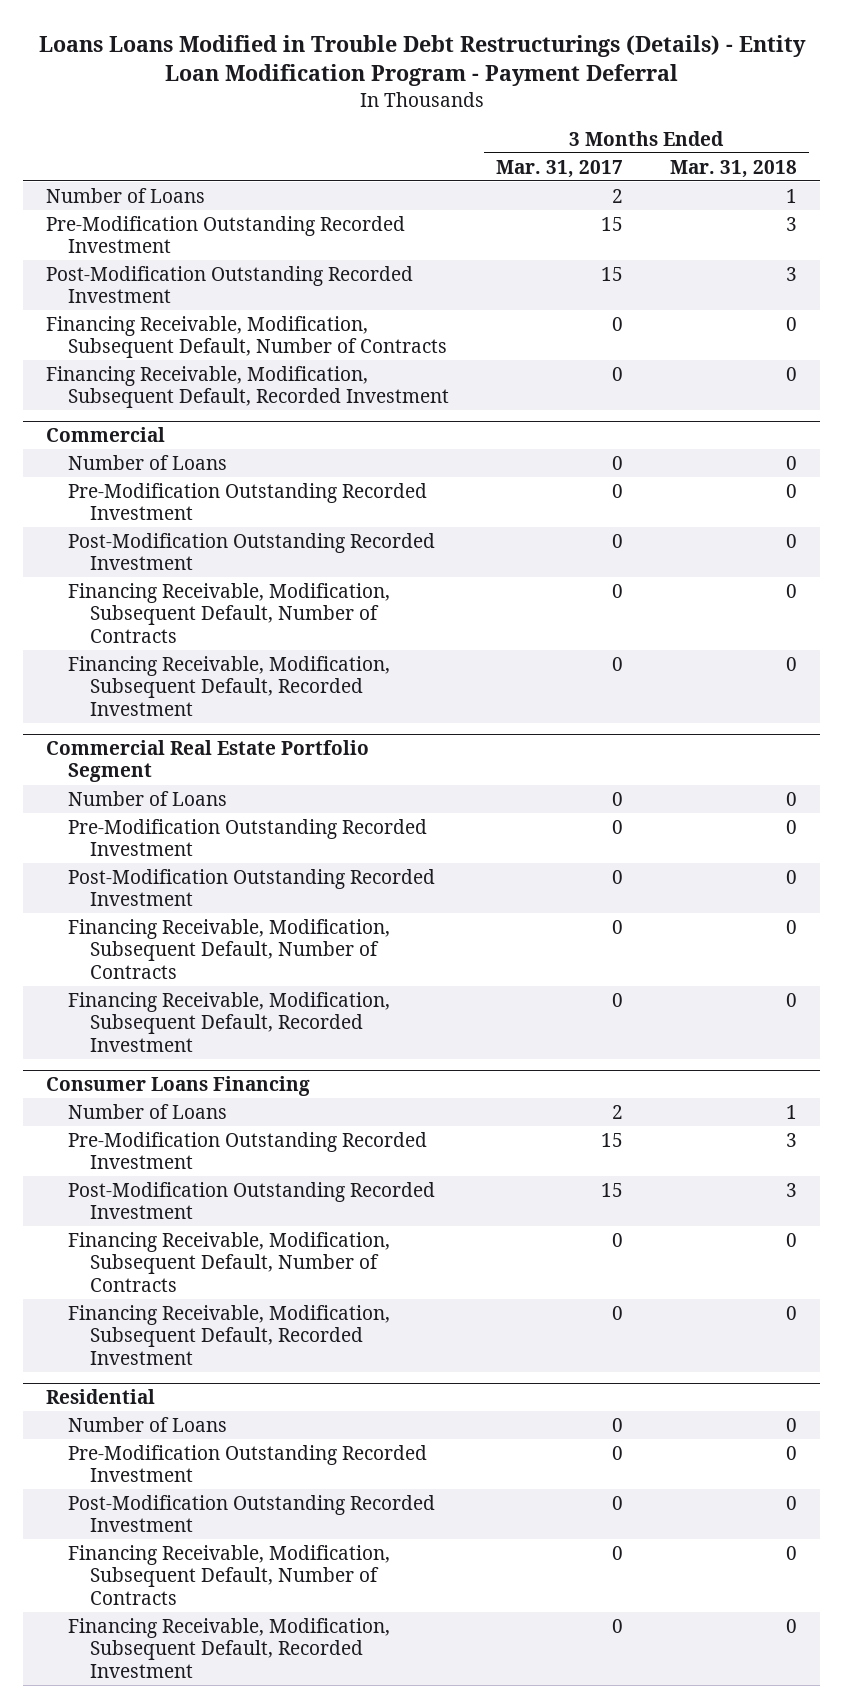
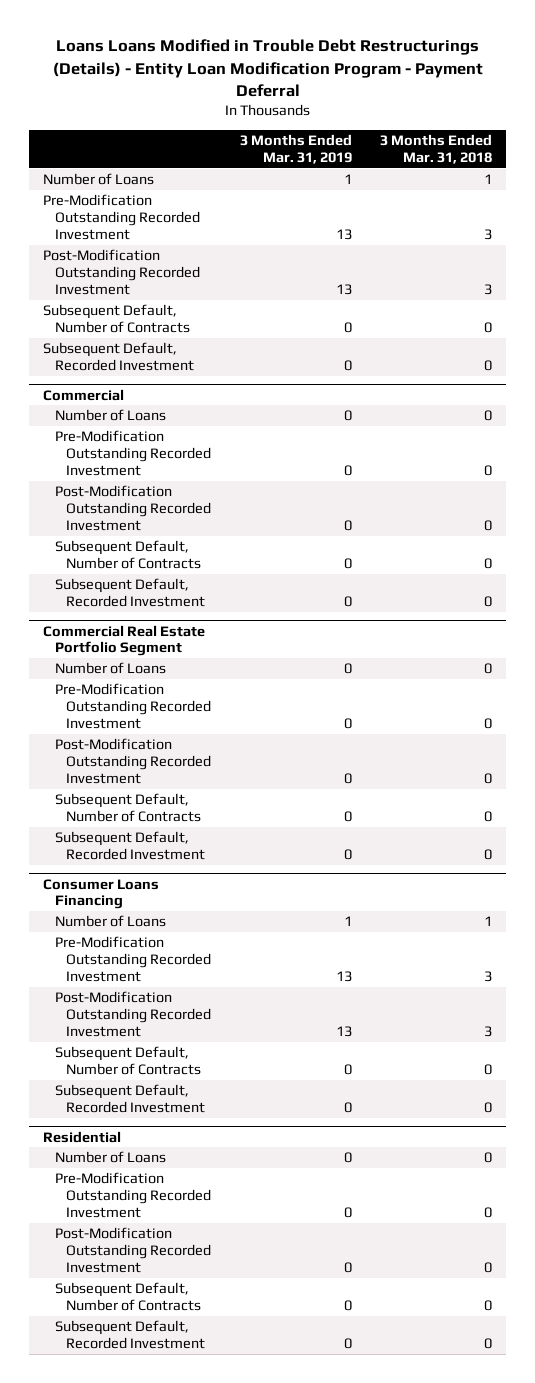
[495,159,623,178] Mar. 31, 2017 -> none
none -> [239,133,352,164] 3 Months Ended Mar. 31, 2019
[46,315,448,359] Financing Receivable, Modification, Subsequent Default, Number of Contracts -> [43,304,190,334] Subsequent Default, Number of Contracts
[46,365,450,409] Financing Receivable, Modification, Subsequent Default, Recorded Investment -> [43,342,194,372] Subsequent Default, Recorded Investment
[68,582,391,643] Financing Receivable, Modification, Subsequent Default, Number of Contracts -> [54,540,202,570] Subsequent Default, Number of Contracts
[68,655,391,716] Financing Receivable, Modification, Subsequent Default, Recorded Investment -> [54,578,206,608] Subsequent Default, Recorded Investment
[68,918,391,979] Financing Receivable, Modification, Subsequent Default, Number of Contracts -> [54,793,202,823] Subsequent Default, Number of Contracts
[68,991,391,1052] Financing Receivable, Modification, Subsequent Default, Recorded Investment -> [54,831,206,861] Subsequent Default, Recorded Investment
[68,1231,391,1292] Financing Receivable, Modification, Subsequent Default, Number of Contracts -> [54,1046,202,1076] Subsequent Default, Number of Contracts
[68,1304,391,1365] Financing Receivable, Modification, Subsequent Default, Recorded Investment -> [54,1084,206,1114] Subsequent Default, Recorded Investment
[68,1544,391,1605] Financing Receivable, Modification, Subsequent Default, Number of Contracts -> [54,1282,202,1312] Subsequent Default, Number of Contracts
[68,1617,391,1678] Financing Receivable, Modification, Subsequent Default, Recorded Investment -> [54,1320,206,1350] Subsequent Default, Recorded Investment

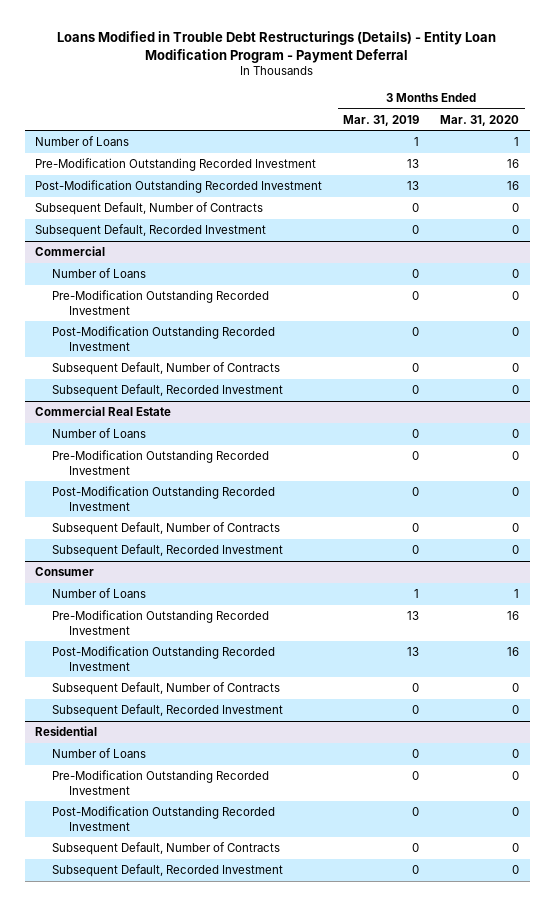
[52,39,483,98] Loans Loans Modified in Trouble Debt Restructurings (Details) - Entity Loan Modification Program - Payment Deferral -> [57,31,497,63] Loans Modified in Trouble Debt Restructurings (Details) - Entity Loan Modification Program - Payment Deferral
[379,133,492,164] 3 Months Ended Mar. 31, 2018 -> none
none -> [440,114,520,126] Mar. 31, 2020
[43,624,206,657] Commercial Real Estate Portfolio Segment -> [35,406,172,417] Commercial Real Estate
[43,878,160,910] Consumer Loans Financing -> [35,567,95,577] Consumer

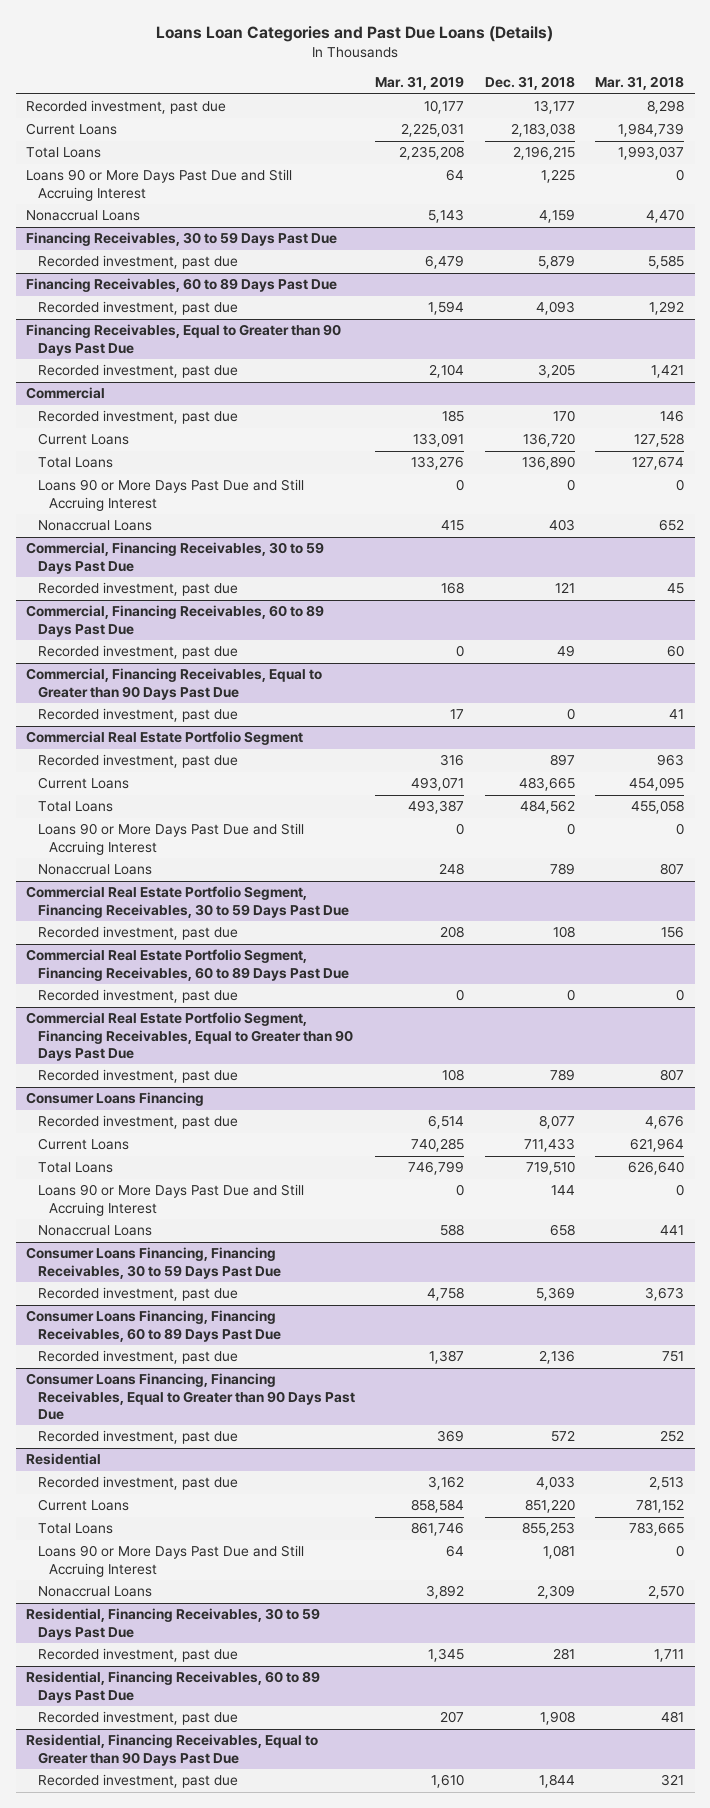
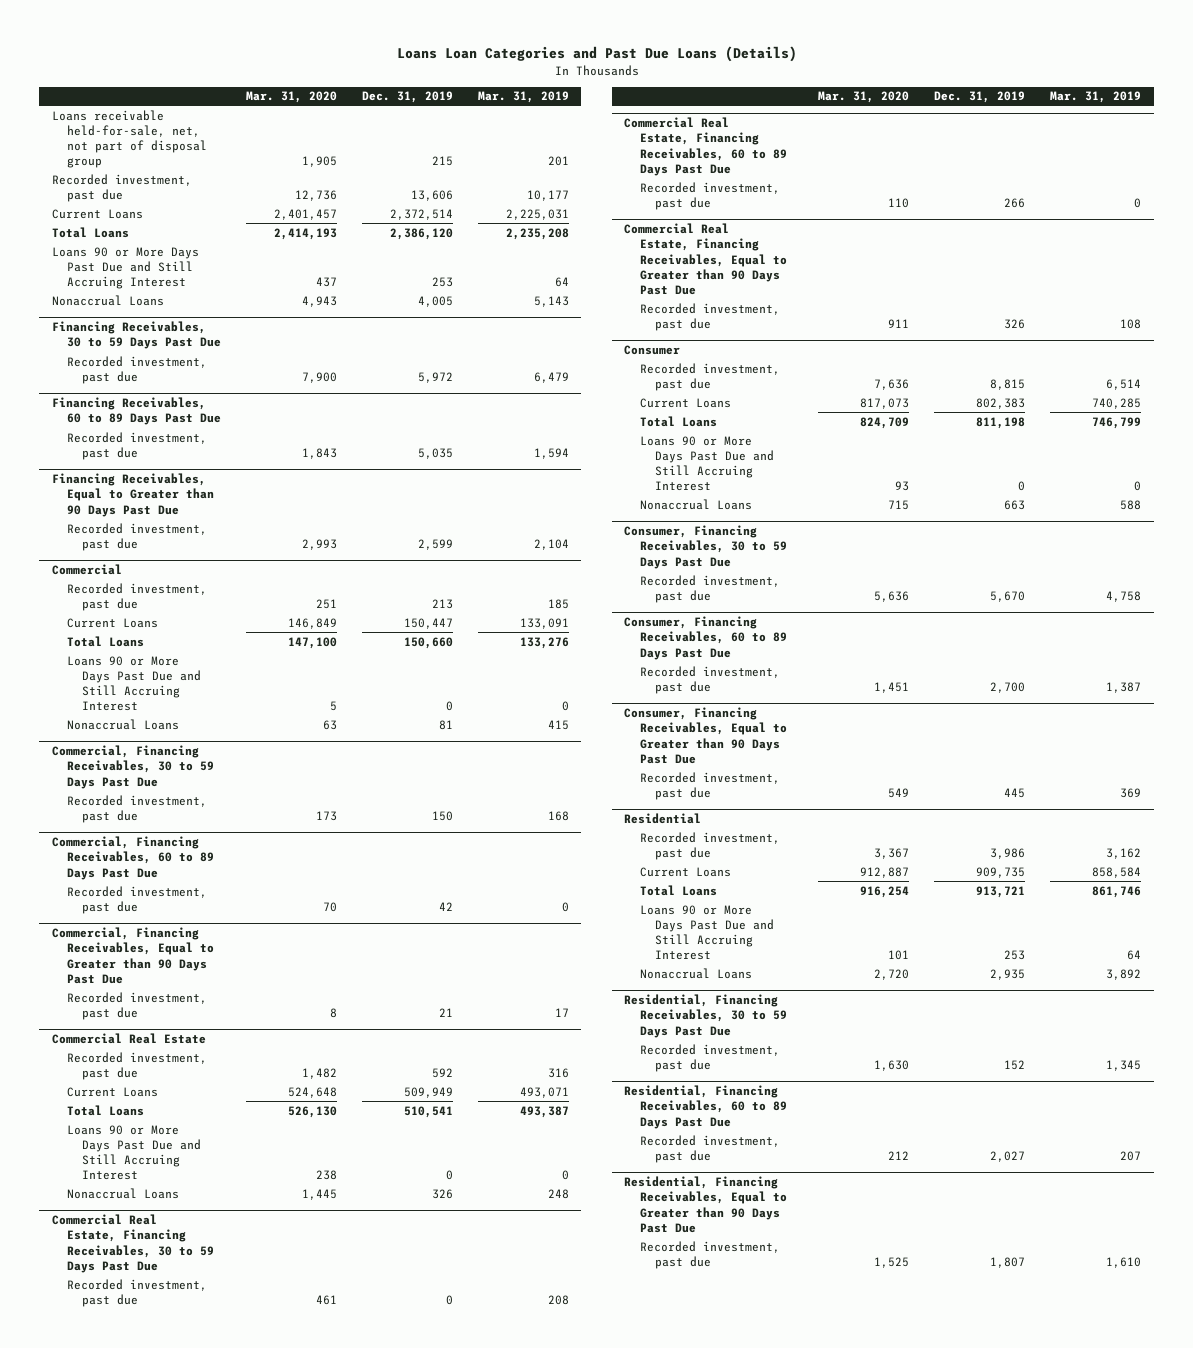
[484,76,575,91] Dec. 31, 2018 -> none
[595,76,685,91] Mar. 31, 2018 -> none
none -> [246,91,338,104] Mar. 31, 2020
none -> [362,91,454,104] Dec. 31, 2019
none -> [51,109,208,169] Loans receivable held-for-sale, net, not part of disposal group
[26,731,304,746] Commercial Real Estate Portfolio Segment -> [51,1033,206,1045] Commercial Real Estate
[26,886,349,918] Commercial Real Estate Portfolio Segment, Financing Receivables, 30 to 59 Days Past Due -> [51,1214,215,1273] Commercial Real Estate, Financing Receivables, 30 to 59 Days Past Due
[26,949,349,981] Commercial Real Estate Portfolio Segment, Financing Receivables, 60 to 89 Days Past Due -> [624,117,787,176] Commercial Real Estate, Financing Receivables, 60 to 89 Days Past Due
[26,1012,353,1062] Commercial Real Estate Portfolio Segment, Financing Receivables, Equal to Greater than 90 Days Past Due -> [624,223,787,295] Commercial Real Estate, Financing Receivables, Equal to Greater than 90 Days Past Due
[26,1092,205,1107] Consumer Loans Financing -> [624,345,681,356] Consumer
[26,1247,281,1279] Consumer Loans Financing, Financing Receivables, 30 to 59 Days Past Due -> [624,525,787,569] Consumer, Financing Receivables, 30 to 59 Days Past Due
[26,1310,281,1342] Consumer Loans Financing, Financing Receivables, 60 to 89 Days Past Due -> [624,616,787,660] Consumer, Financing Receivables, 60 to 89 Days Past Due
[26,1373,355,1421] Consumer Loans Financing, Financing Receivables, Equal to Greater than 90 Days Past Due -> [624,707,787,764] Consumer, Financing Receivables, Equal to Greater than 90 Days Past Due

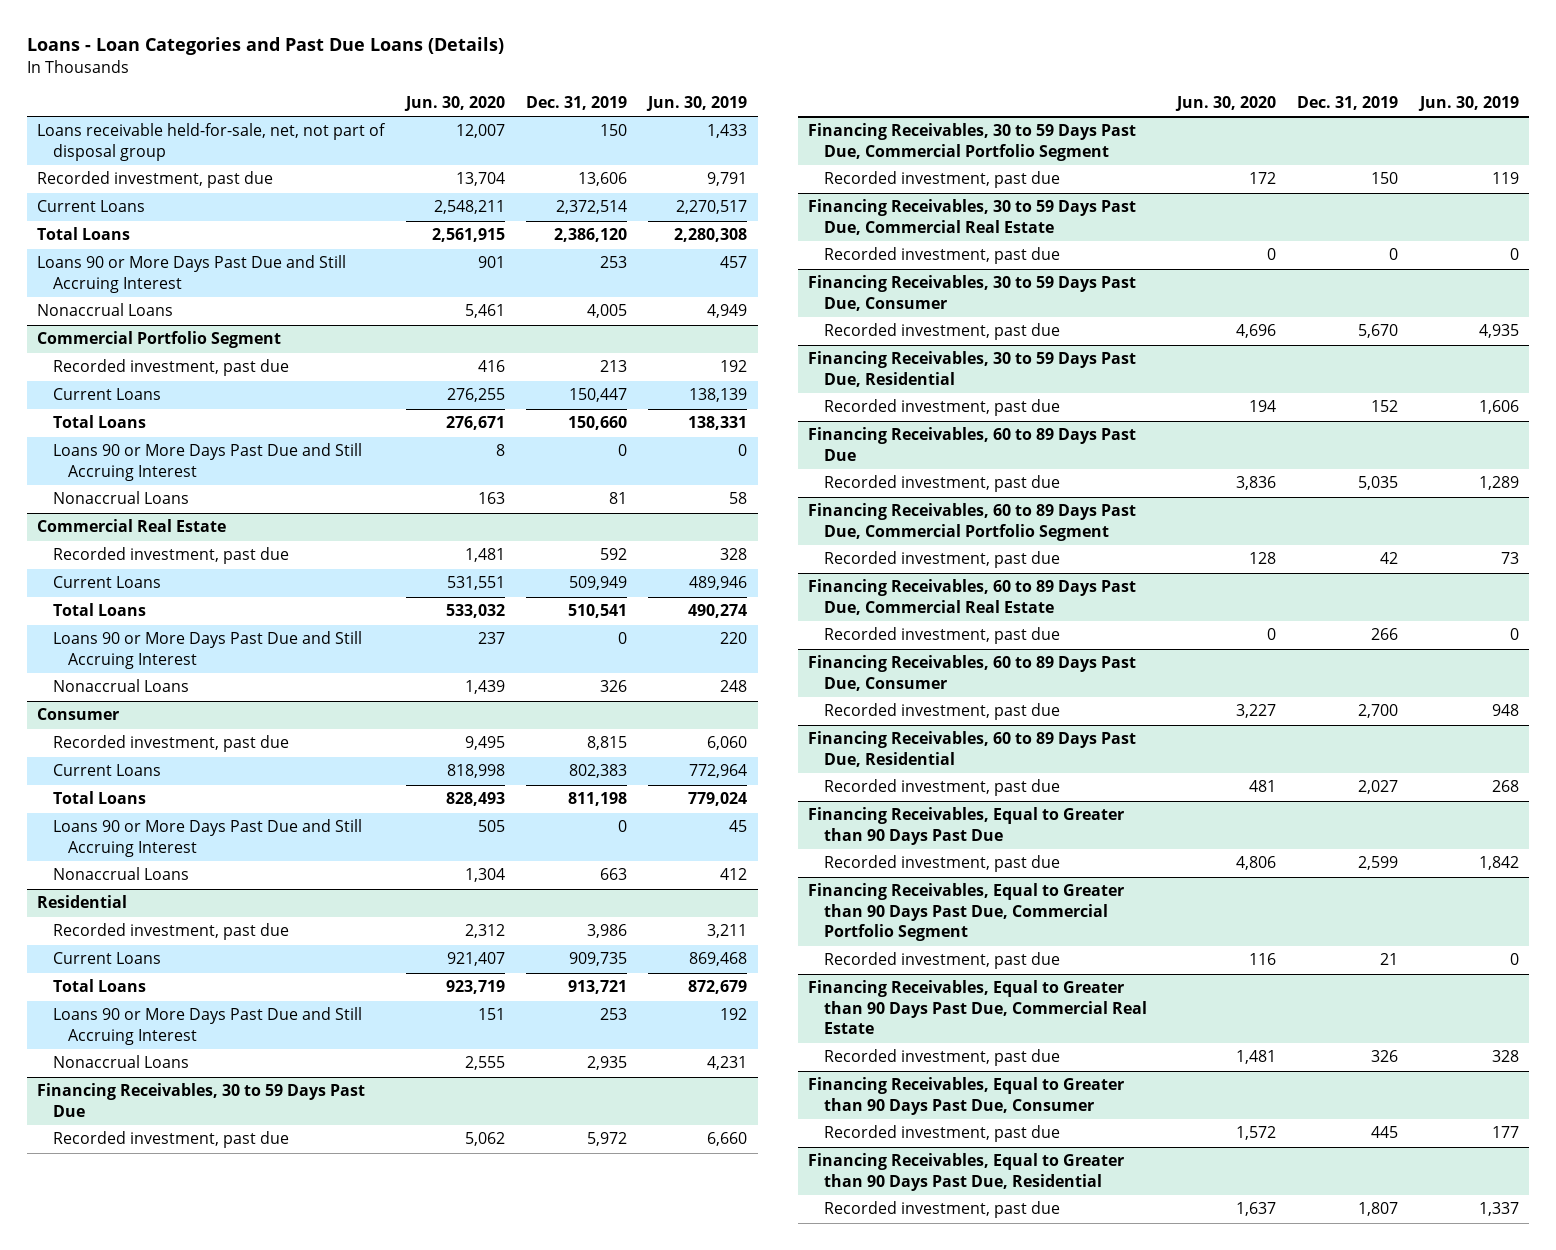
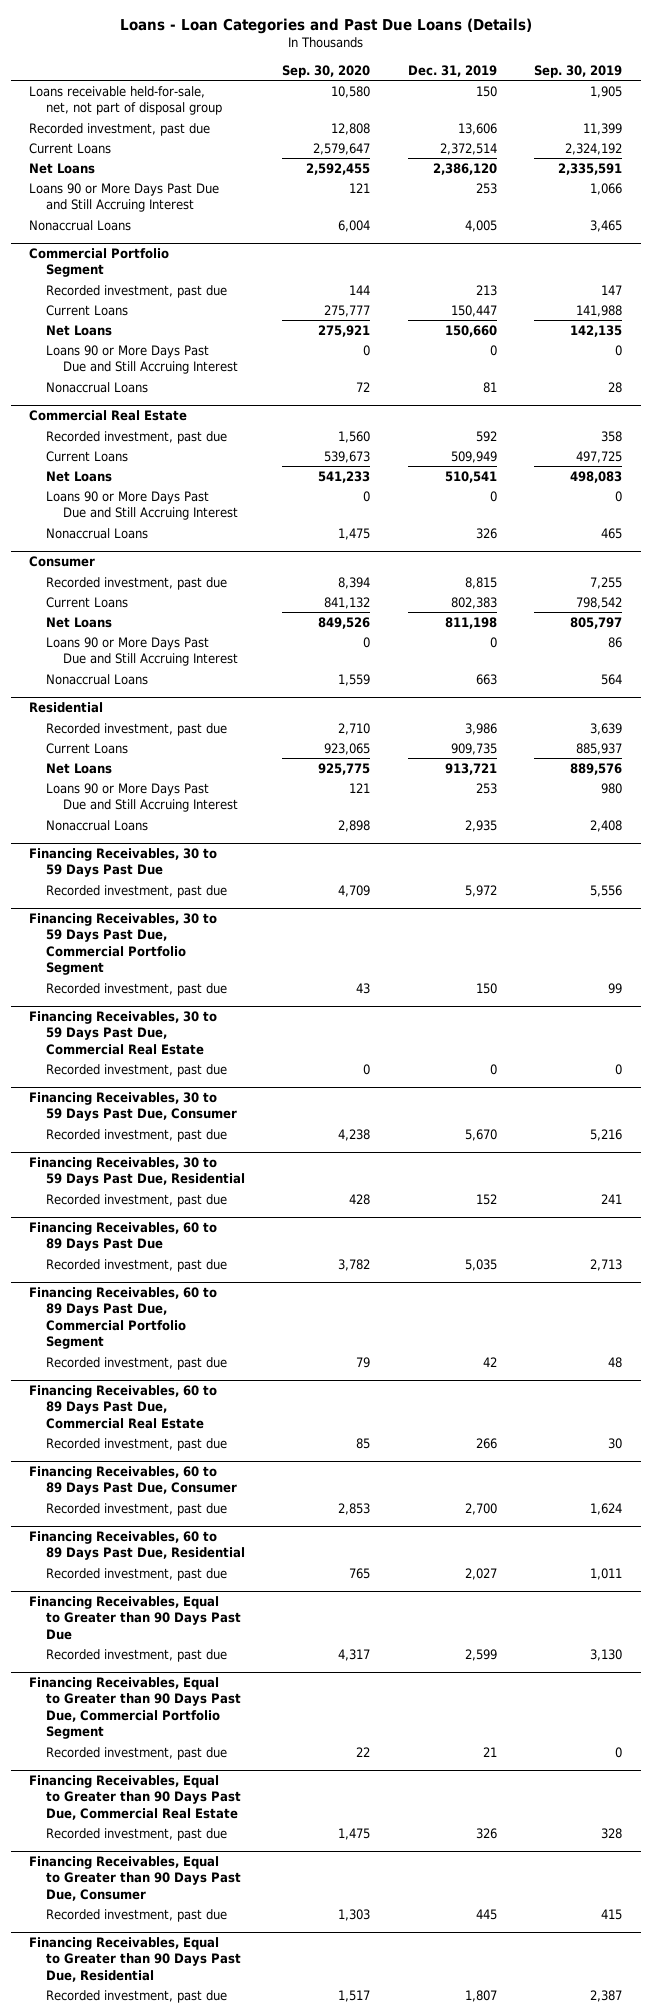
[403,95,505,111] Jun. 30, 2020 -> none
[646,95,748,111] Jun. 30, 2019 -> none
none -> [282,64,371,78] Sep. 30, 2020
none -> [534,64,623,78] Sep. 30, 2019
[37,227,131,241] Total Loans -> [29,162,96,174] Net Loans
[52,415,146,429] Total Loans -> [45,324,112,336] Net Loans
[52,603,146,617] Total Loans -> [45,470,112,482] Net Loans
[52,791,146,805] Total Loans -> [45,616,112,628] Net Loans
[52,979,146,993] Total Loans -> [45,762,112,774] Net Loans

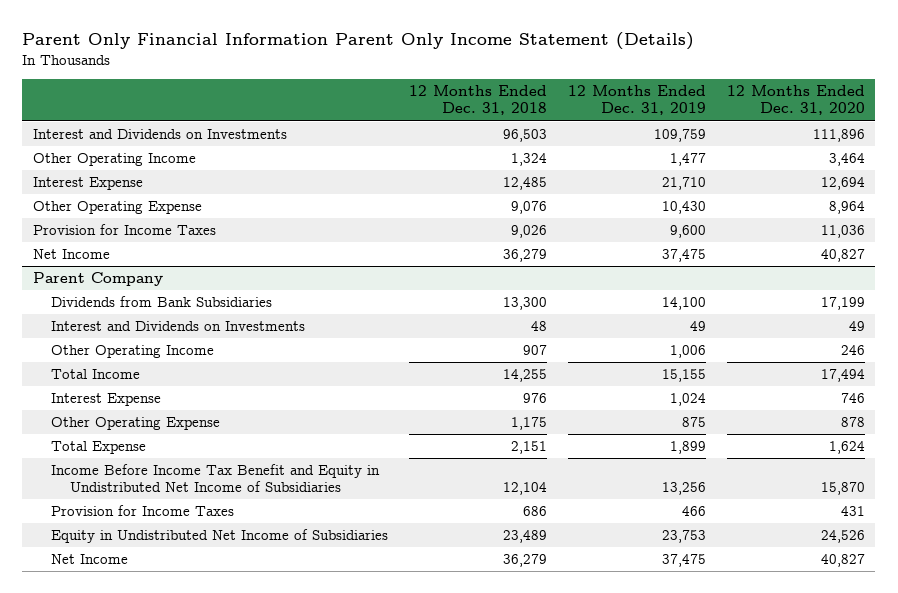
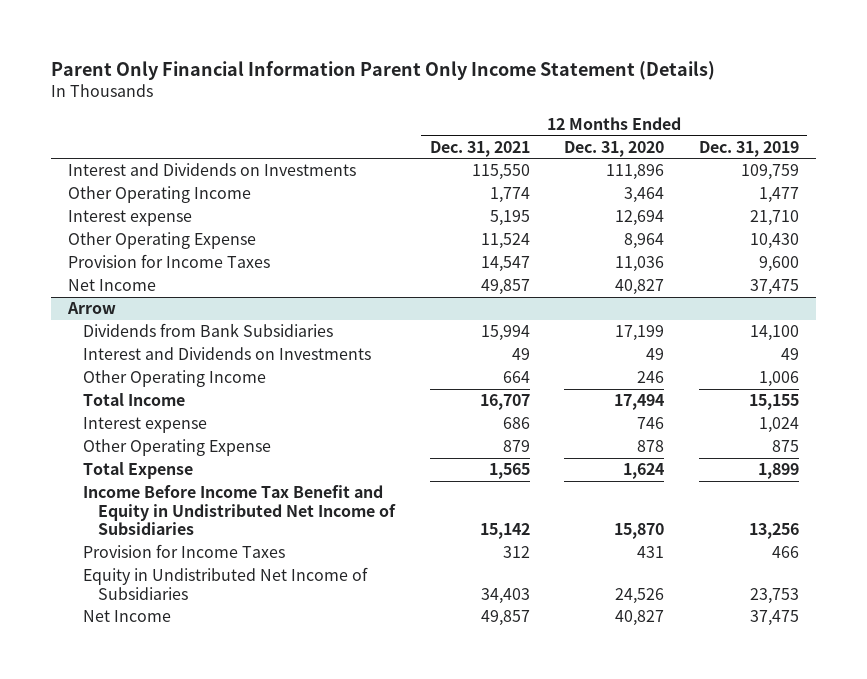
[409,85,548,116] 12 Months Ended Dec. 31, 2018 -> none
none -> [429,140,530,157] Dec. 31, 2021
[32,177,143,191] Interest Expense -> [68,210,193,227] Interest expense
[32,272,163,287] Parent Company -> [67,302,117,315] Arrow
[51,393,162,407] Interest Expense -> [83,417,208,434] Interest expense

